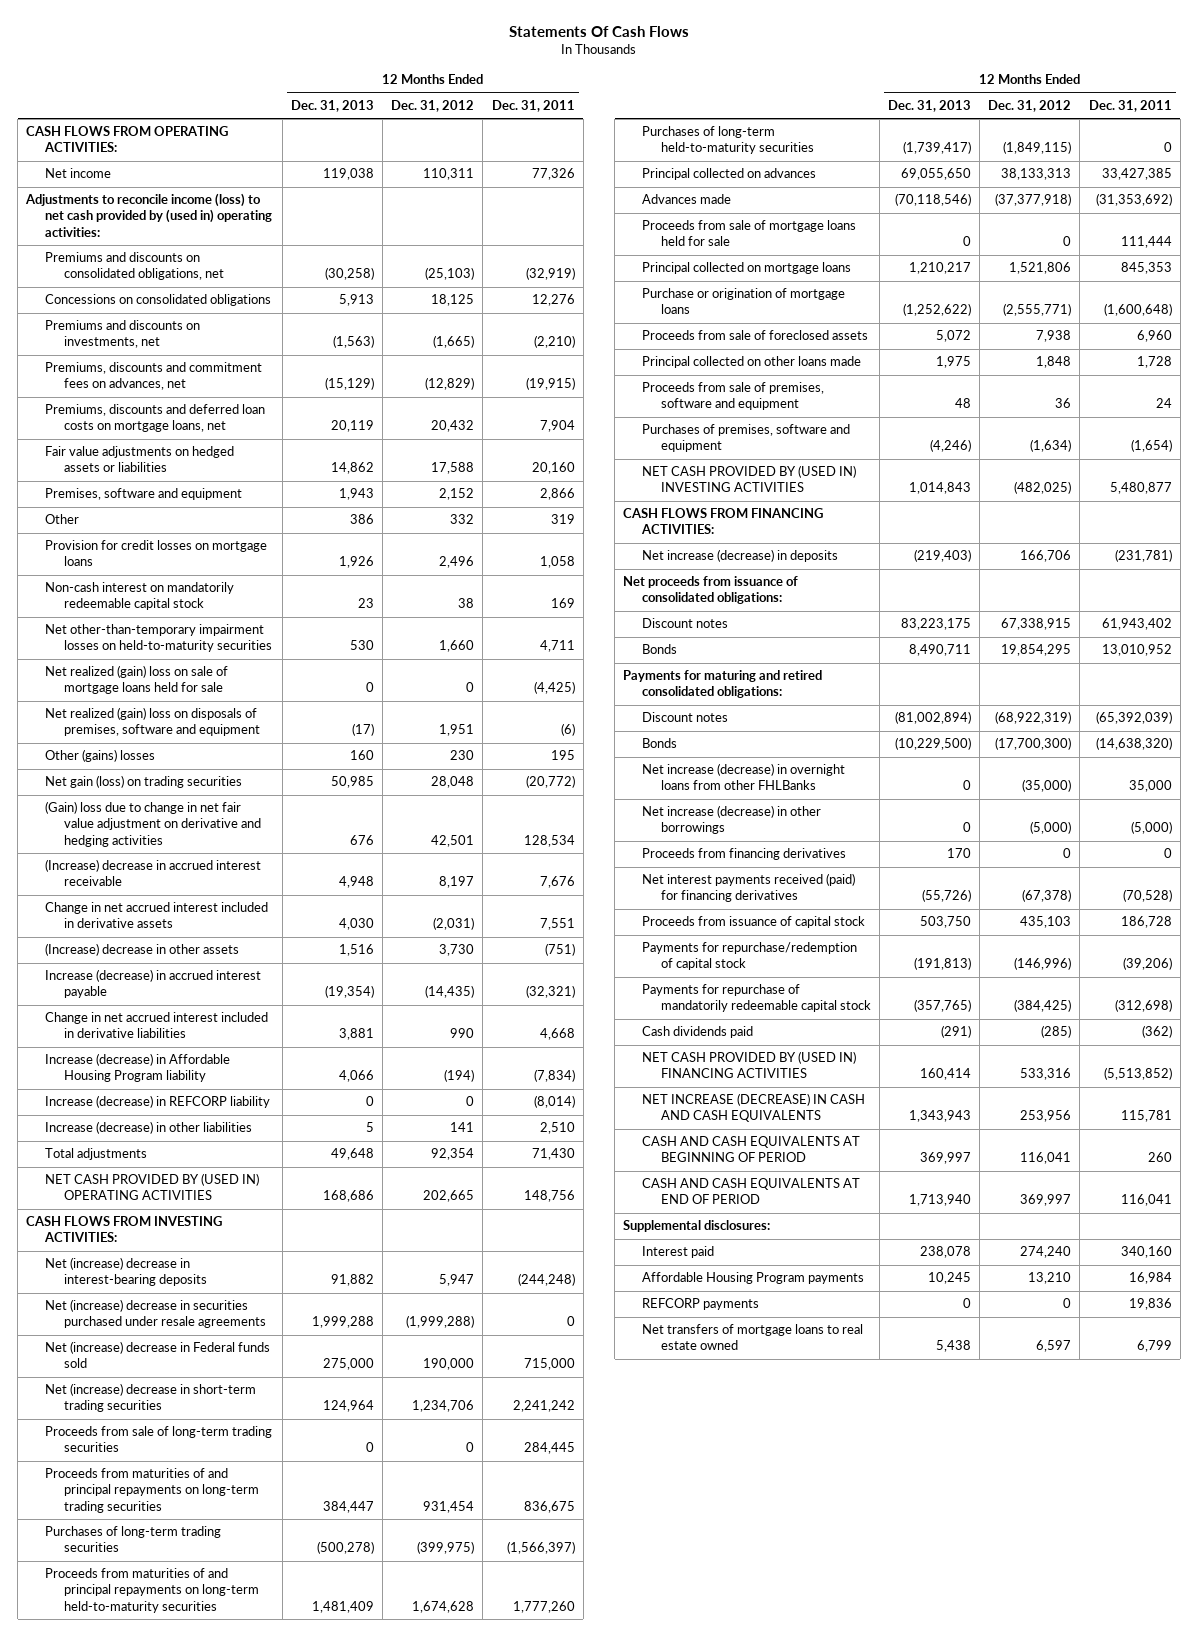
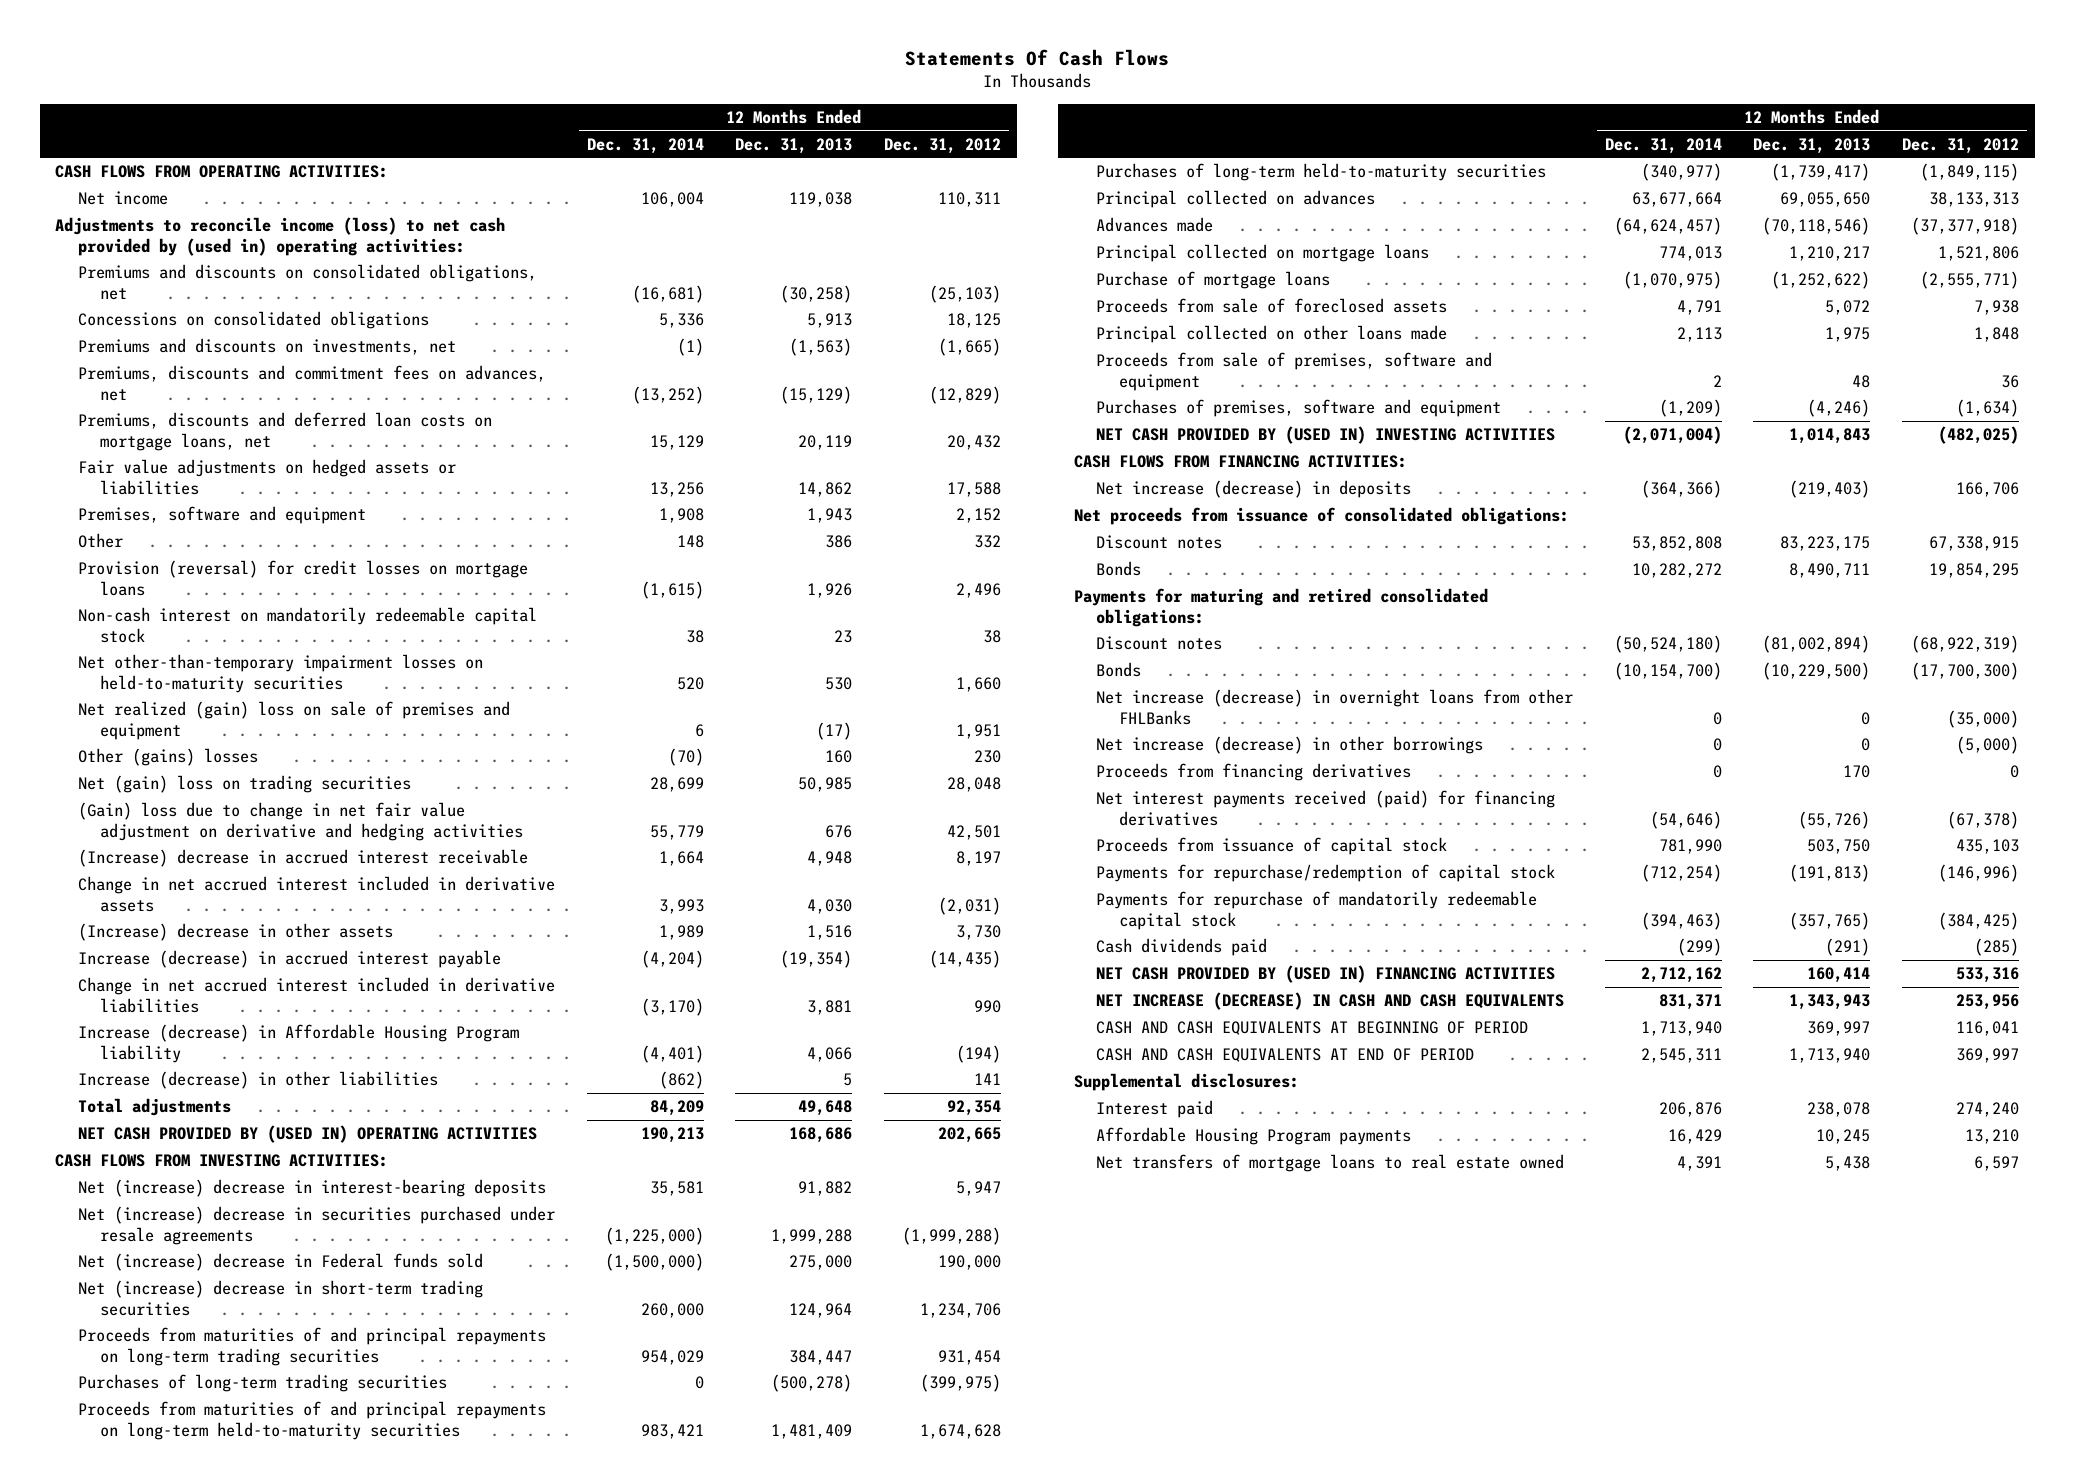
[491,99,575,112] Dec. 31, 2011 -> none
none -> [586,137,704,154] Dec. 31, 2014
[44,540,267,567] Provision for credit losses on mortgage loans -> [77,560,528,596] Provision (reversal) for credit losses on mortgage loans
[44,665,228,695] Net realized (gain) loss on sale of mortgage loans held for sale -> none
[44,707,260,737] Net realized (gain) loss on disposals of premises, software and equipment -> [77,701,510,740] Net realized (gain) loss on sale of premises and equipment
[44,775,242,789] Net gain (loss) on trading securities -> [77,775,411,794] Net (gain) loss on trading securities
[44,1095,270,1109] Increase (decrease) in REFCORP liability -> none
[44,1426,272,1453] Proceeds from sale of long-term trading securities -> none
[641,220,856,247] Proceeds from sale of mortgage loans held for sale -> none
[641,288,845,315] Purchase or origination of mortgage loans -> [1096,271,1331,290] Purchase of mortgage loans
[641,1298,759,1311] REFCORP payments -> none

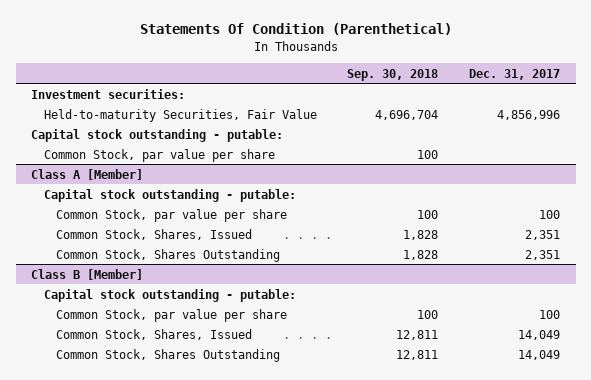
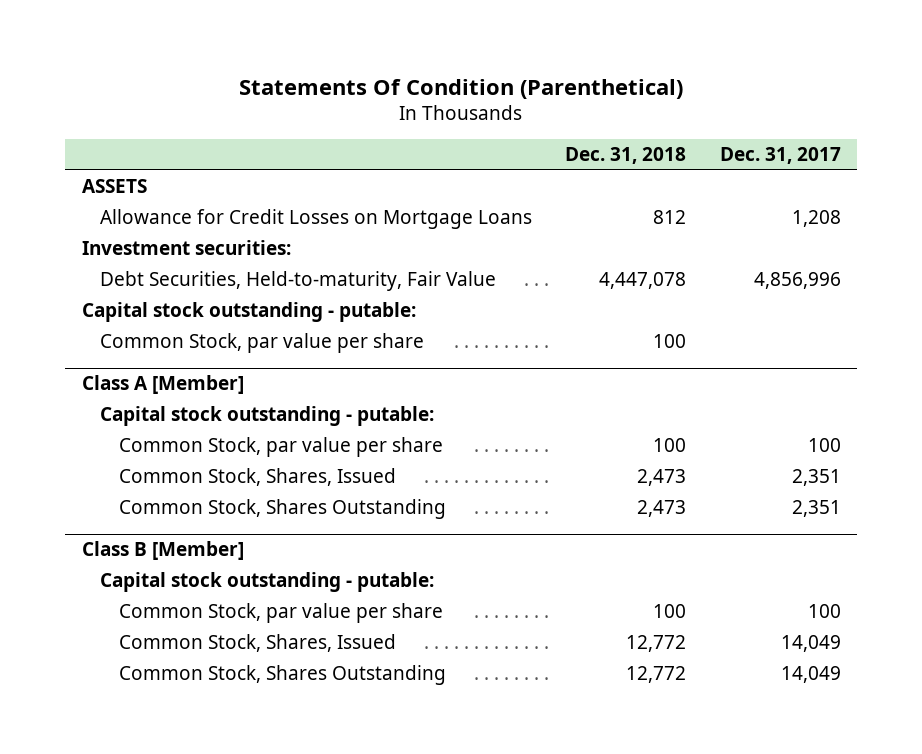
[347,68,439,81] Sep. 30, 2018 -> none
none -> [565,147,687,165] Dec. 31, 2018
none -> [81,179,147,194] ASSETS
none -> [100,209,533,230] Allowance for Credit Losses on Mortgage Loans
[43,108,317,122] Held-to-maturity Securities, Fair Value -> [100,271,497,292] Debt Securities, Held-to-maturity, Fair Value

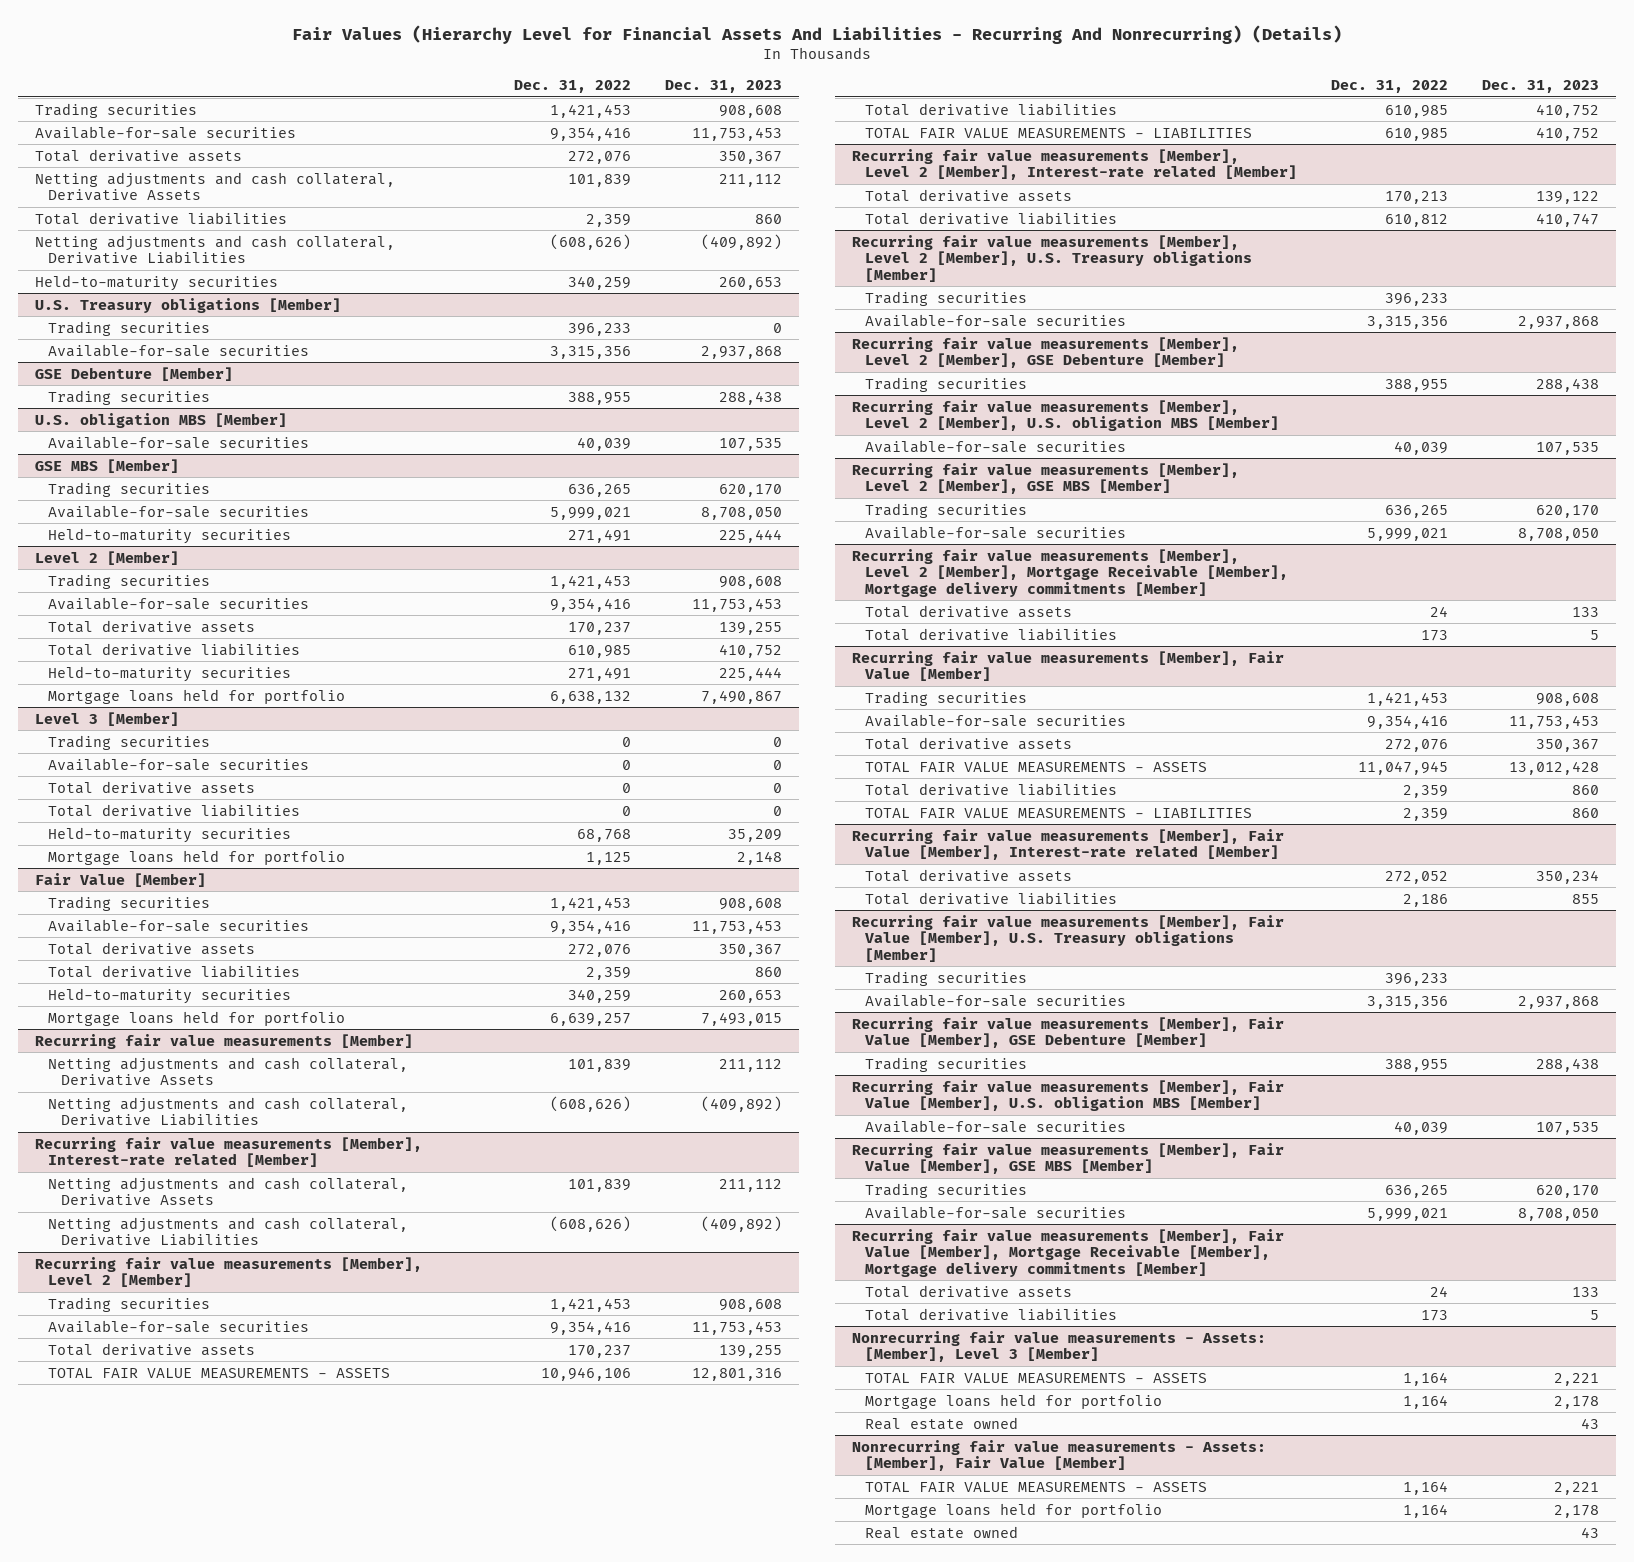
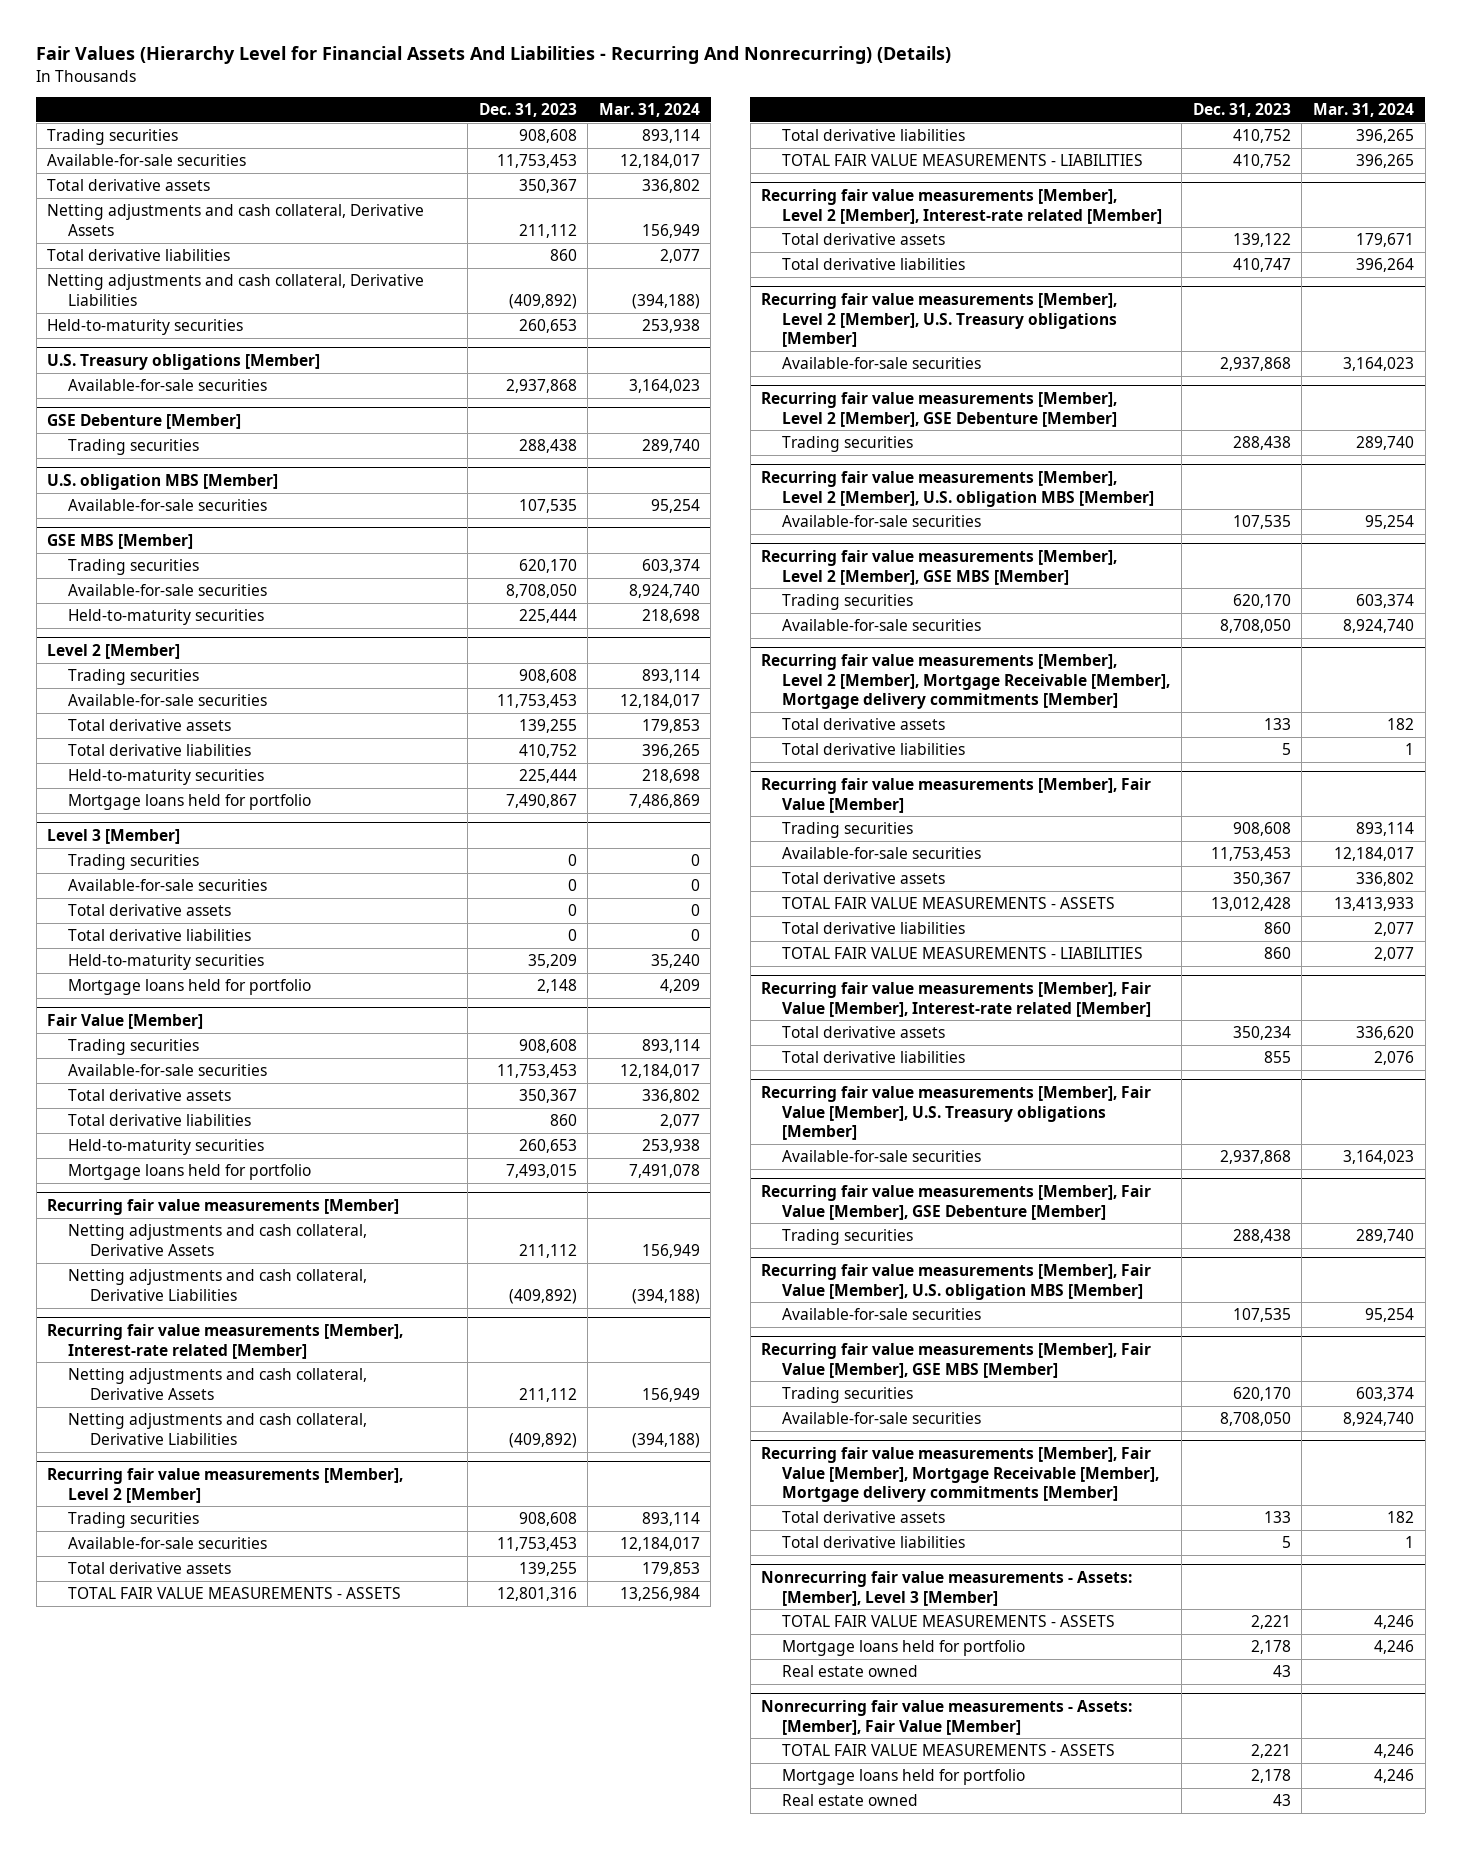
[513,80,631,94] Dec. 31, 2022 -> none
none -> [598,103,700,118] Mar. 31, 2024
[47,320,210,336] Trading securities -> none
[864,290,1027,306] Trading securities -> none
[864,970,1027,986] Trading securities -> none

